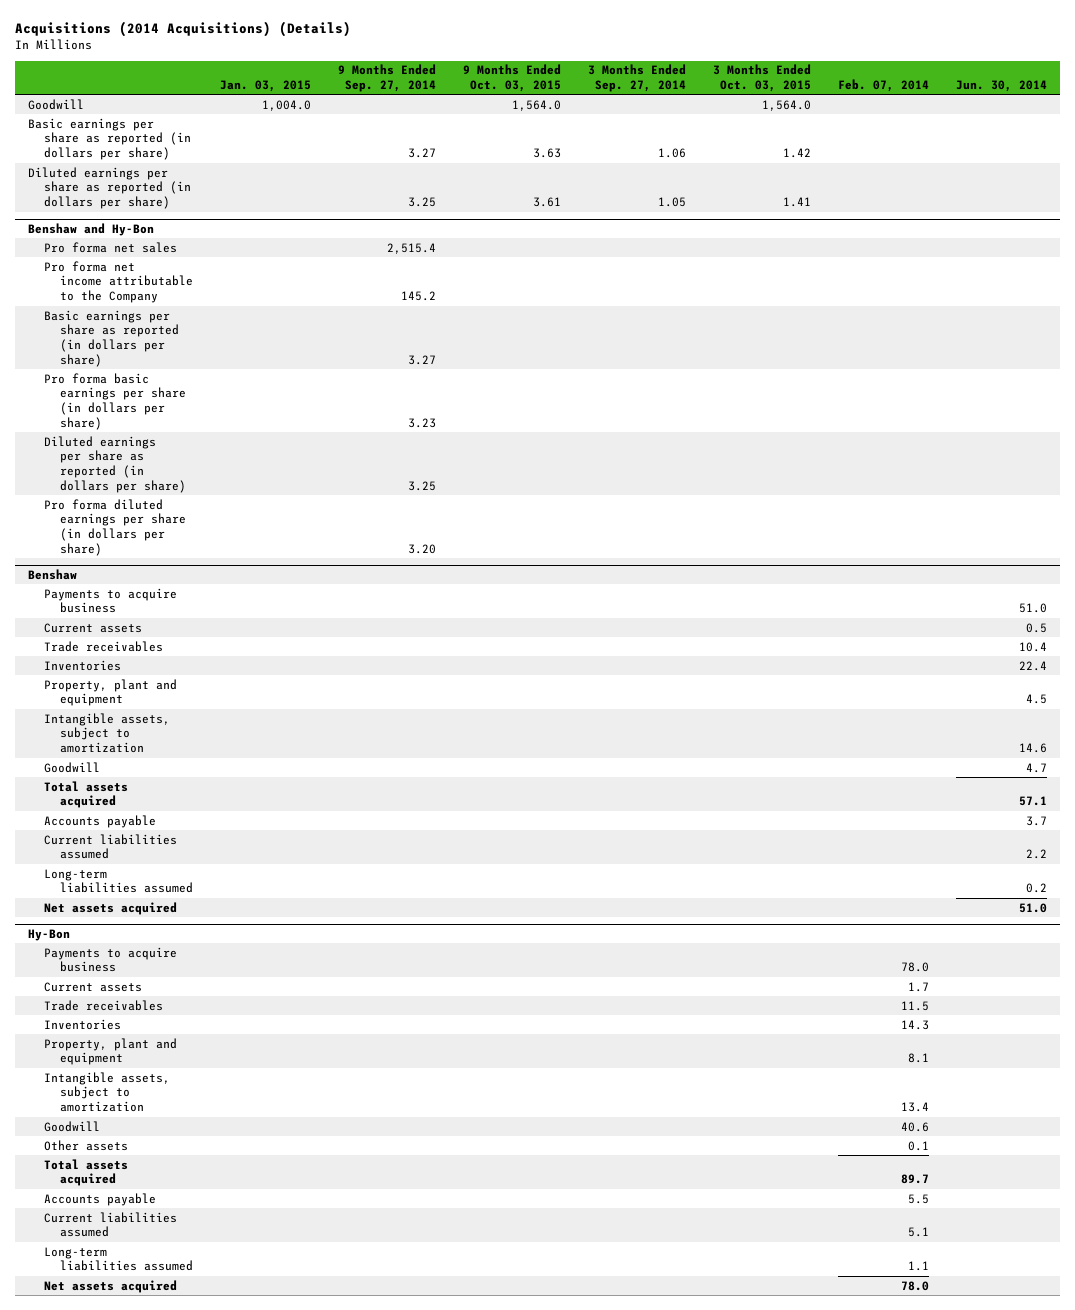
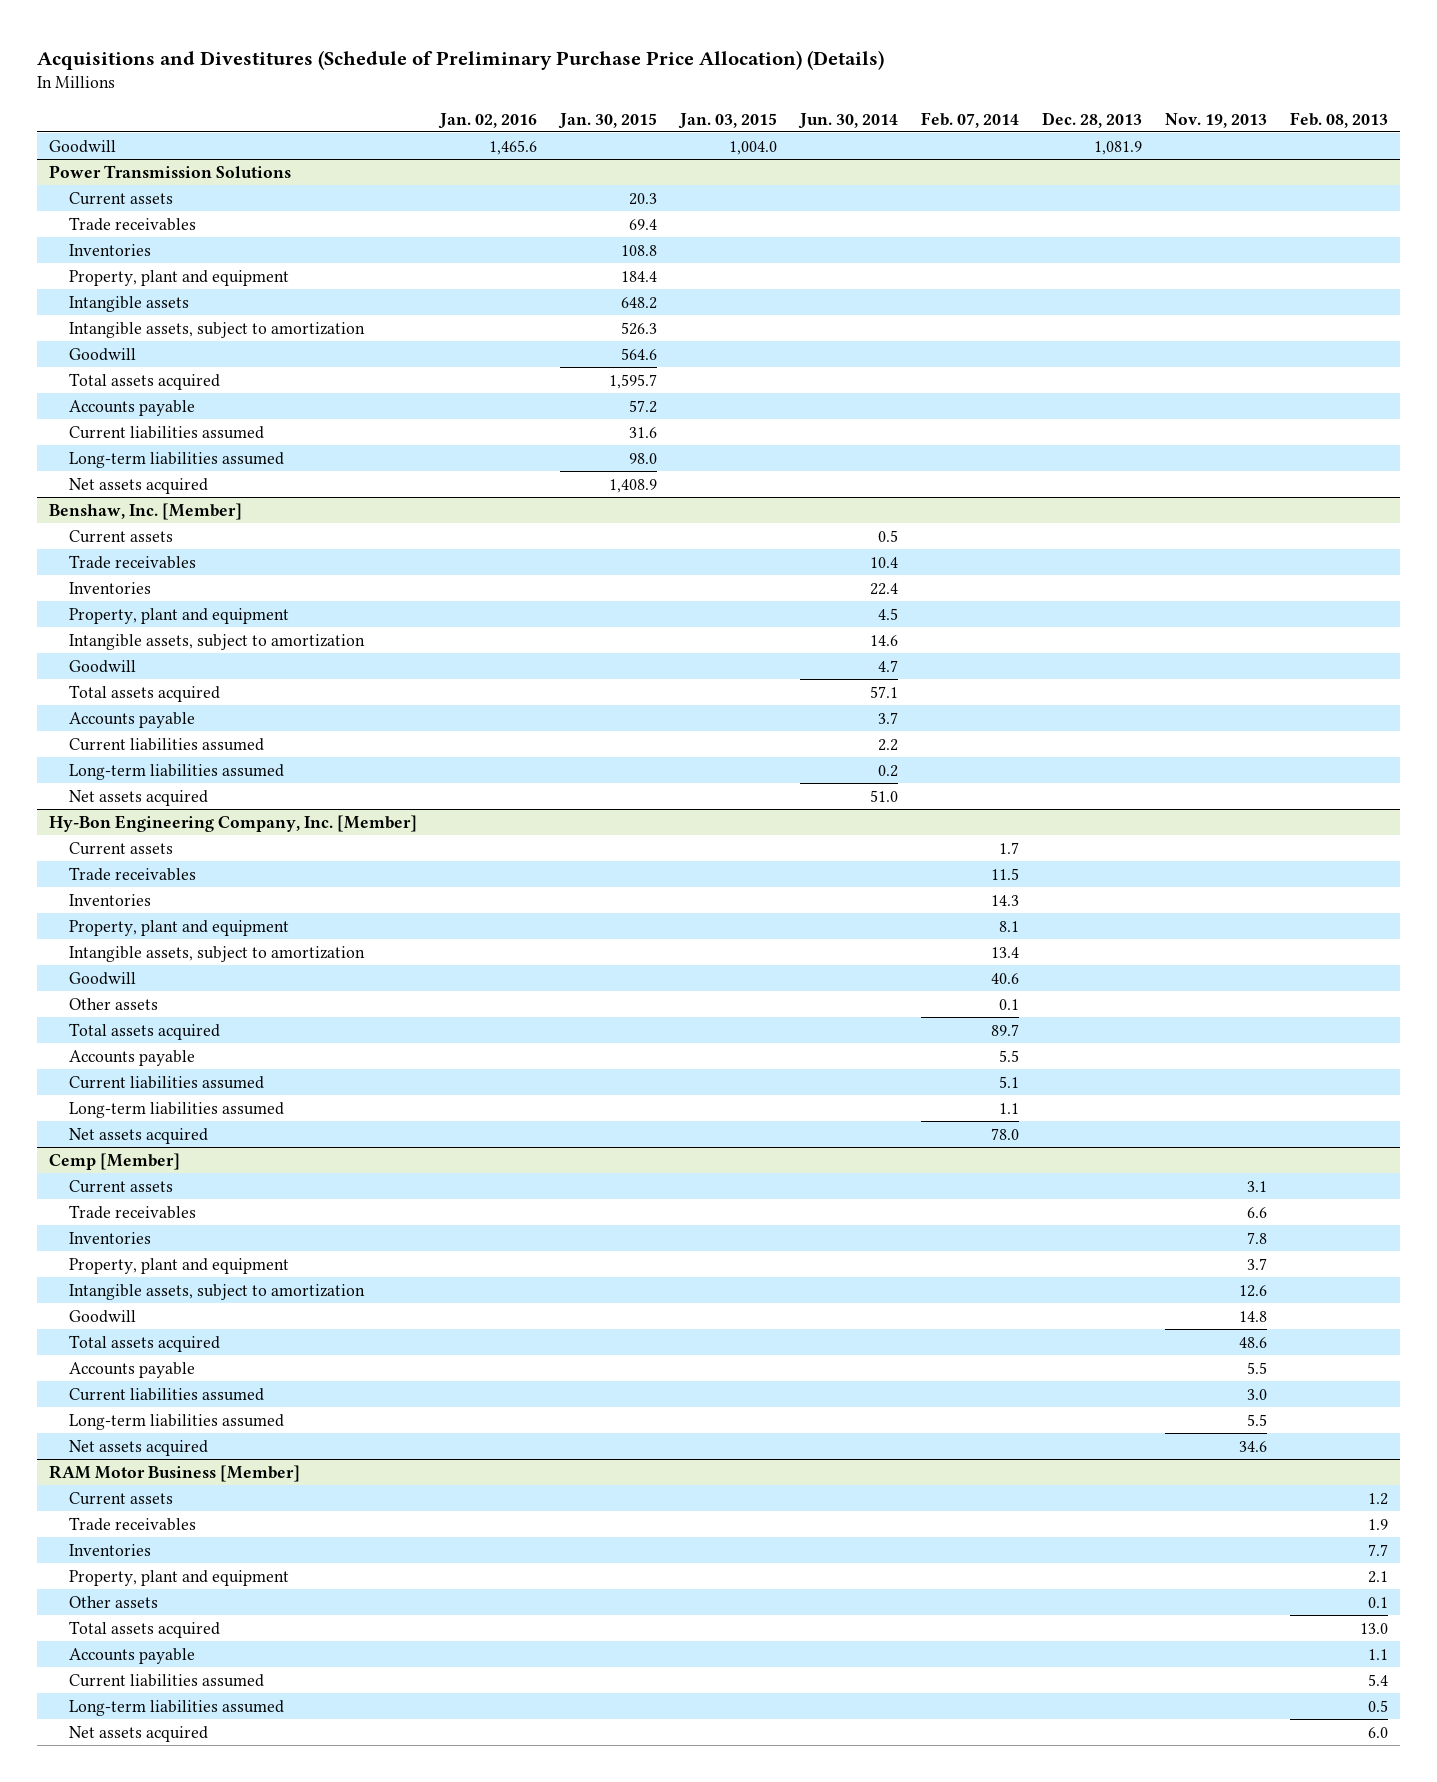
[14,20,351,37] Acquisitions (2014 Acquisitions) (Details) -> [37,49,885,70] Acquisitions and Divestitures (Schedule of Preliminary Purchase Price Allocation) (Details)
[337,64,436,92] 9 Months Ended Sep. 27, 2014 -> none
[462,64,561,92] 9 Months Ended Oct. 03, 2015 -> none
[587,64,686,92] 3 Months Ended Sep. 27, 2014 -> none
[712,64,811,92] 3 Months Ended Oct. 03, 2015 -> none
none -> [437,112,537,129] Jan. 02, 2016
none -> [557,112,657,129] Jan. 30, 2015
none -> [1041,111,1142,128] Dec. 28, 2013
none -> [1165,112,1268,128] Nov. 19, 2013
none -> [1290,111,1389,128] Feb. 08, 2013
[28,117,191,161] Basic earnings per share as reported (in dollars per share) -> none
[28,166,191,210] Diluted earnings per share as reported (in dollars per share) -> none
[28,222,155,236] Benshaw and Hy-Bon -> none
[43,241,177,253] Pro forma net sales -> none
[43,260,193,304] Pro forma net income attributable to the Company -> none
[43,309,179,368] Basic earnings per share as reported (in dollars per share) -> none
[43,372,186,431] Pro forma basic earnings per share (in dollars per share) -> none
[43,435,186,494] Diluted earnings per share as reported (in dollars per share) -> none
[43,498,186,557] Pro forma diluted earnings per share (in dollars per share) -> none
[43,587,177,614] Payments to acquire business -> none
none -> [48,164,291,178] Power Transmission Solutions
none -> [69,191,174,205] Current assets
none -> [69,216,197,231] Trade receivables
none -> [69,243,152,256] Inventories
none -> [69,269,290,286] Property, plant and equipment
none -> [69,295,190,312] Intangible assets
none -> [69,321,366,338] Intangible assets, subject to amortization
none -> [69,347,137,361] Goodwill
none -> [69,372,221,390] Total assets acquired
none -> [69,399,196,416] Accounts payable
none -> [69,425,265,439] Current liabilities assumed
none -> [69,451,285,468] Long-term liabilities assumed
none -> [69,477,209,494] Net assets acquired
[28,568,78,580] Benshaw -> [48,502,242,520] Benshaw, Inc. [Member]
[43,946,177,973] Payments to acquire business -> none
[28,928,71,941] Hy-Bon -> [48,814,417,832] Hy-Bon Engineering Company, Inc. [Member]
none -> [48,1152,180,1170] Cemp [Member]
none -> [69,1179,174,1193] Current assets
none -> [69,1204,197,1219] Trade receivables
none -> [69,1231,152,1244] Inventories
none -> [69,1257,290,1274] Property, plant and equipment
none -> [69,1283,366,1300] Intangible assets, subject to amortization
none -> [69,1309,137,1323] Goodwill
none -> [69,1334,221,1352] Total assets acquired
none -> [69,1361,196,1378] Accounts payable
none -> [69,1387,265,1401] Current liabilities assumed
none -> [69,1413,285,1430] Long-term liabilities assumed
none -> [69,1439,209,1456] Net assets acquired
none -> [48,1464,300,1482] RAM Motor Business [Member]
none -> [69,1491,174,1505] Current assets
none -> [69,1516,197,1531] Trade receivables
none -> [69,1543,152,1556] Inventories
none -> [69,1569,290,1586] Property, plant and equipment
none -> [69,1595,159,1608] Other assets
none -> [69,1620,221,1638] Total assets acquired
none -> [69,1647,196,1664] Accounts payable
none -> [69,1673,265,1687] Current liabilities assumed
none -> [69,1699,285,1716] Long-term liabilities assumed
none -> [69,1725,209,1742] Net assets acquired

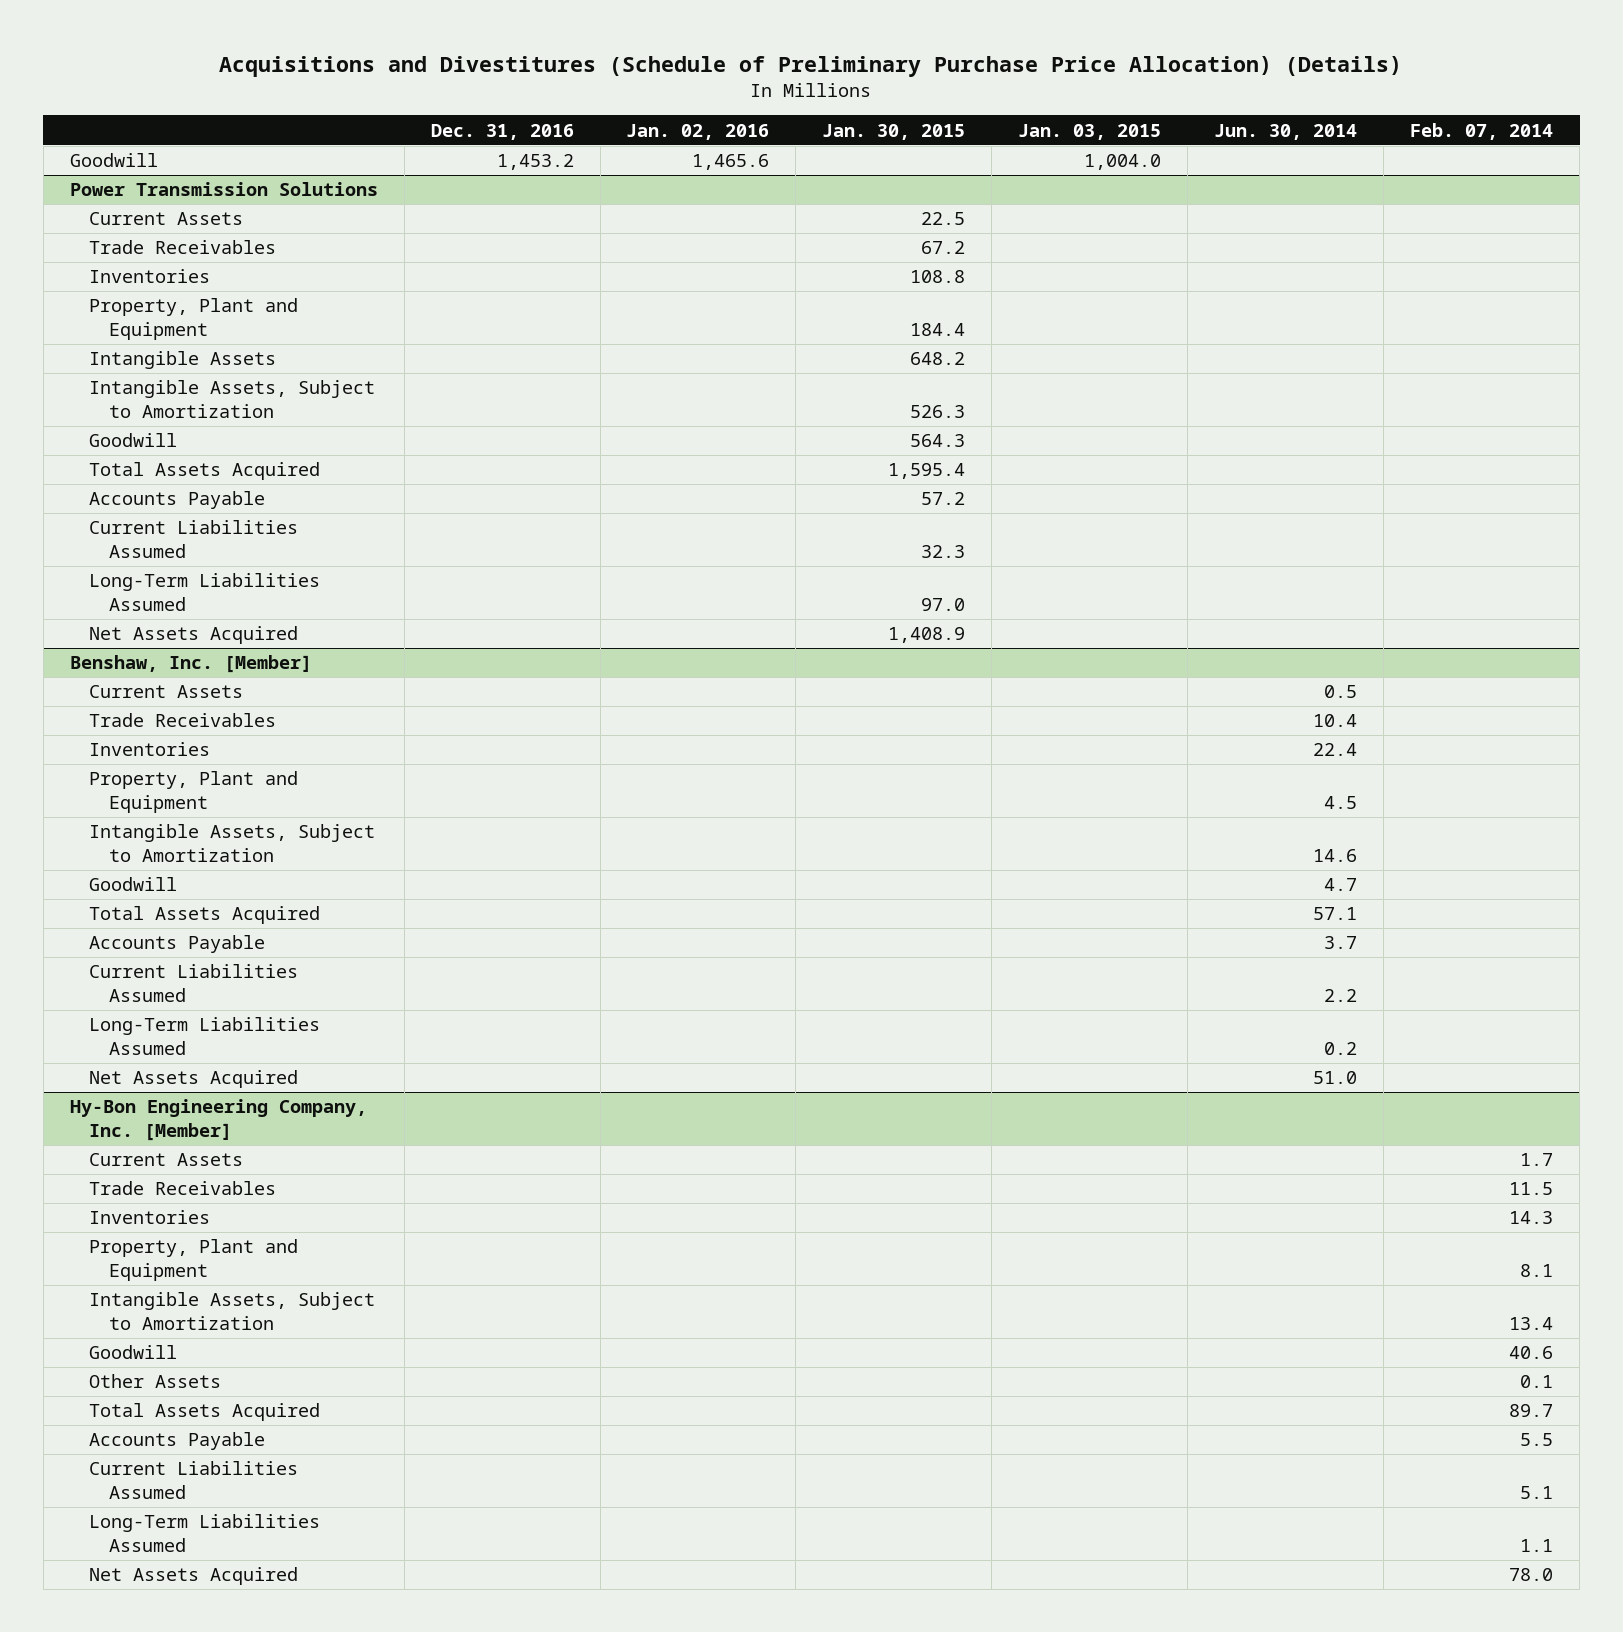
[1041,111,1142,128] Dec. 28, 2013 -> none
[1165,112,1268,128] Nov. 19, 2013 -> none
[1290,111,1389,128] Feb. 08, 2013 -> none
none -> [430,123,574,140] Dec. 31, 2016
[69,191,174,205] Current assets -> [89,212,244,226] Current Assets
[628,192,657,205] 20.3 -> [921,212,966,226] 22.5
[69,216,197,231] Trade receivables -> [89,240,277,255] Trade Receivables
[628,218,657,230] 69.4 -> [921,241,966,255] 67.2
[69,269,290,286] Property, plant and equipment -> [89,298,299,341] Property, Plant and Equipment
[69,295,190,312] Intangible assets -> [89,351,277,370] Intangible Assets
[69,321,366,338] Intangible assets, subject to amortization -> [89,380,376,419] Intangible Assets, Subject to Amortization
[620,347,657,360] 564.6 -> [910,434,966,448] 564.3
[69,372,221,390] Total assets acquired -> [89,462,321,481] Total Assets Acquired
[608,373,657,389] 1,595.7 -> [888,463,966,480] 1,595.4
[69,399,196,416] Accounts payable -> [89,491,266,510] Accounts Payable
[69,425,265,439] Current liabilities assumed -> [89,520,299,559] Current Liabilities Assumed
[628,426,657,438] 31.6 -> [921,545,966,559] 32.3
[69,451,285,468] Long-term liabilities assumed -> [89,573,321,612] Long-Term Liabilities Assumed
[628,452,657,464] 98.0 -> [921,598,966,612] 97.0
[69,477,209,494] Net assets acquired -> [89,626,299,645] Net Assets Acquired
[69,529,174,543] Current assets -> [89,685,244,699] Current Assets
[69,554,197,569] Trade receivables -> [89,713,277,728] Trade Receivables
[69,607,290,624] Property, plant and equipment -> [89,771,299,814] Property, Plant and Equipment
[69,633,366,650] Intangible assets, subject to amortization -> [89,824,376,863] Intangible Assets, Subject to Amortization
[69,684,221,702] Total assets acquired -> [89,906,321,925] Total Assets Acquired
[69,711,196,728] Accounts payable -> [89,935,266,954] Accounts Payable
[69,737,265,751] Current liabilities assumed -> [89,964,299,1003] Current Liabilities Assumed
[69,763,285,780] Long-term liabilities assumed -> [89,1017,321,1056] Long-Term Liabilities Assumed
[69,789,209,806] Net assets acquired -> [89,1070,299,1089] Net Assets Acquired
[69,841,174,855] Current assets -> [89,1153,244,1167] Current Assets
[69,866,197,881] Trade receivables -> [89,1181,277,1196] Trade Receivables
[69,919,290,936] Property, plant and equipment -> [89,1239,299,1282] Property, Plant and Equipment
[69,945,366,962] Intangible assets, subject to amortization -> [89,1292,376,1331] Intangible Assets, Subject to Amortization
[48,1152,180,1170] Cemp [Member] -> none
[69,1179,174,1193] Current assets -> none
[69,1204,197,1219] Trade receivables -> none
[69,1231,152,1244] Inventories -> none
[69,1257,290,1274] Property, plant and equipment -> none
[69,1283,366,1300] Intangible assets, subject to amortization -> none
[69,1309,137,1323] Goodwill -> none
[69,1334,221,1352] Total assets acquired -> none
[69,1361,196,1378] Accounts payable -> none
[69,1387,265,1401] Current liabilities assumed -> none
[69,1413,285,1430] Long-term liabilities assumed -> none
[69,1439,209,1456] Net assets acquired -> none
[48,1464,300,1482] RAM Motor Business [Member] -> none
[69,1491,174,1505] Current assets -> none
[69,1516,197,1531] Trade receivables -> none
[69,1543,152,1556] Inventories -> none
[69,1569,290,1586] Property, plant and equipment -> none
[69,1595,159,1608] Other assets -> none
[69,1620,221,1638] Total assets acquired -> none
[69,1647,196,1664] Accounts payable -> none
[69,1673,265,1687] Current liabilities assumed -> none
[69,1699,285,1716] Long-term liabilities assumed -> none
[69,1725,209,1742] Net assets acquired -> none
[69,997,159,1010] Other assets -> [89,1374,222,1389] Other Assets
[69,1022,221,1040] Total assets acquired -> [89,1403,321,1422] Total Assets Acquired
[69,1049,196,1066] Accounts payable -> [89,1432,266,1451] Accounts Payable
[69,1075,265,1089] Current liabilities assumed -> [89,1461,299,1500] Current Liabilities Assumed
[69,1101,285,1118] Long-term liabilities assumed -> [89,1514,321,1553] Long-Term Liabilities Assumed
[69,1127,209,1144] Net assets acquired -> [89,1567,299,1586] Net Assets Acquired

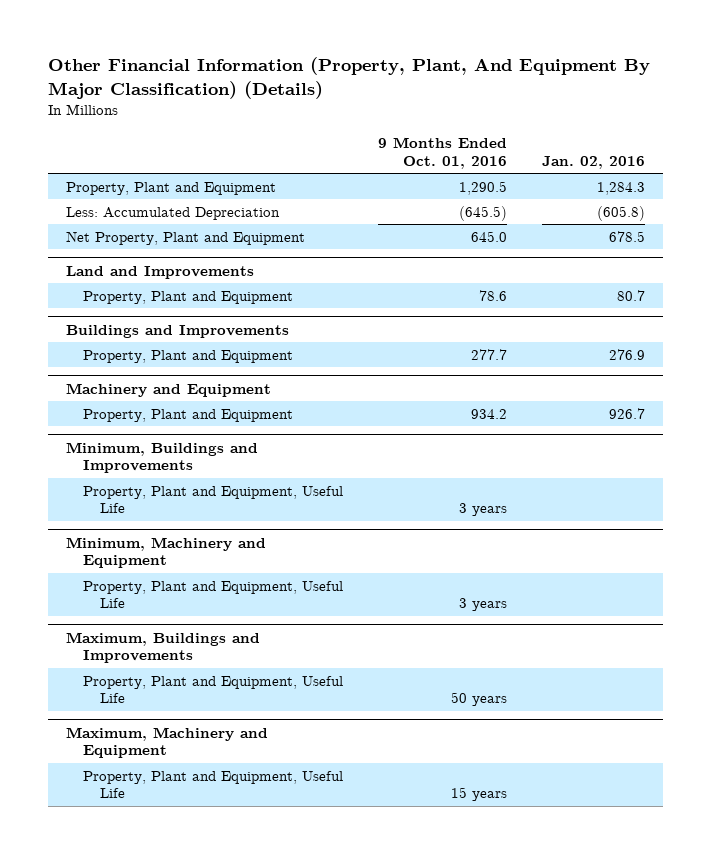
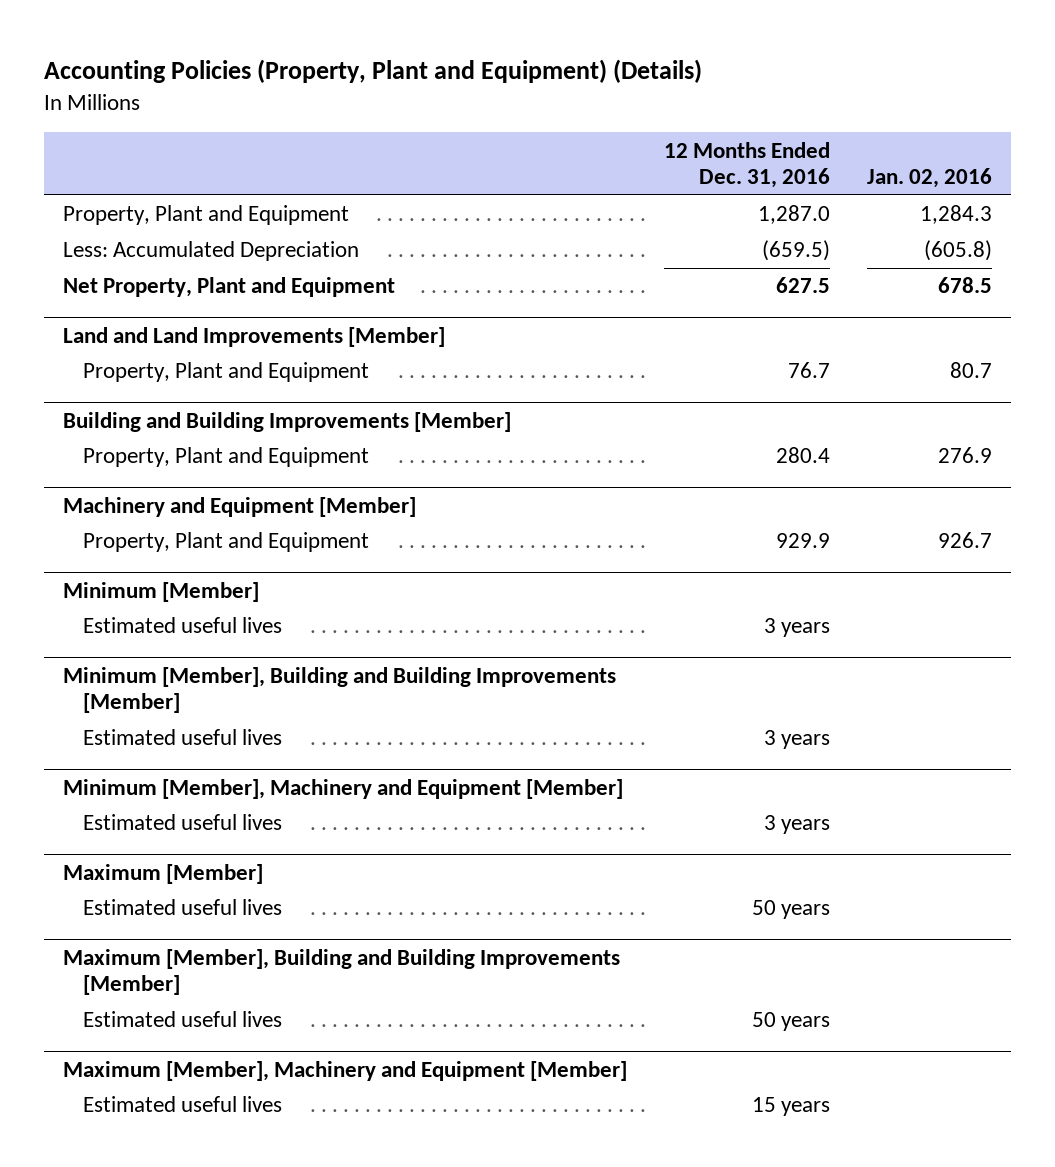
[47,57,650,99] Other Financial Information (Property, Plant, And Equipment By Major Classification) (Details) -> [44,59,703,84] Accounting Policies (Property, Plant and Equipment) (Details)
[377,137,507,170] 9 Months Ended Oct. 01, 2016 -> none
none -> [664,141,831,188] 12 Months Ended Dec. 31, 2016
[65,265,254,279] Land and Improvements -> [62,326,445,347] Land and Land Improvements [Member]
[65,324,289,338] Buildings and Improvements -> [62,411,511,432] Building and Building Improvements [Member]
[65,382,271,397] Machinery and Equipment -> [62,496,416,517] Machinery and Equipment [Member]
none -> [62,581,259,602] Minimum [Member]
none -> [82,617,282,634] Estimated useful lives
[65,441,258,474] Minimum, Buildings and Improvements -> [62,666,616,713] Minimum [Member], Building and Building Improvements [Member]
[82,485,343,514] Property, Plant and Equipment, Useful Life -> [82,729,282,746] Estimated useful lives
[65,536,266,569] Minimum, Machinery and Equipment -> [62,778,623,799] Minimum [Member], Machinery and Equipment [Member]
[82,580,343,609] Property, Plant and Equipment, Useful Life -> [82,814,282,831] Estimated useful lives
none -> [62,863,263,884] Maximum [Member]
none -> [82,899,282,916] Estimated useful lives
[65,631,260,664] Maximum, Buildings and Improvements -> [62,948,620,995] Maximum [Member], Building and Building Improvements [Member]
[82,675,343,704] Property, Plant and Equipment, Useful Life -> [82,1011,282,1028] Estimated useful lives
[65,726,268,759] Maximum, Machinery and Equipment -> [62,1060,627,1081] Maximum [Member], Machinery and Equipment [Member]
[82,770,343,799] Property, Plant and Equipment, Useful Life -> [82,1096,282,1113] Estimated useful lives

